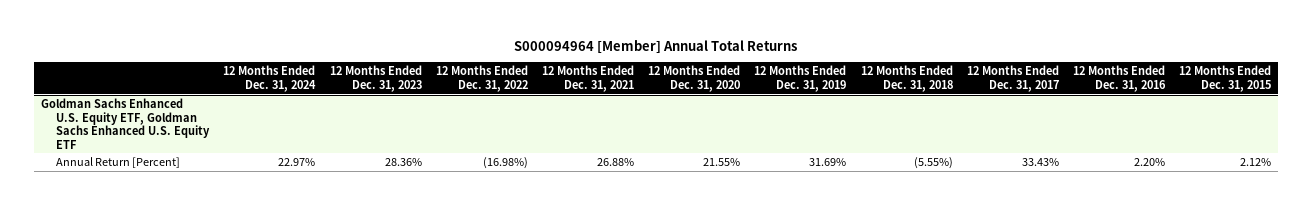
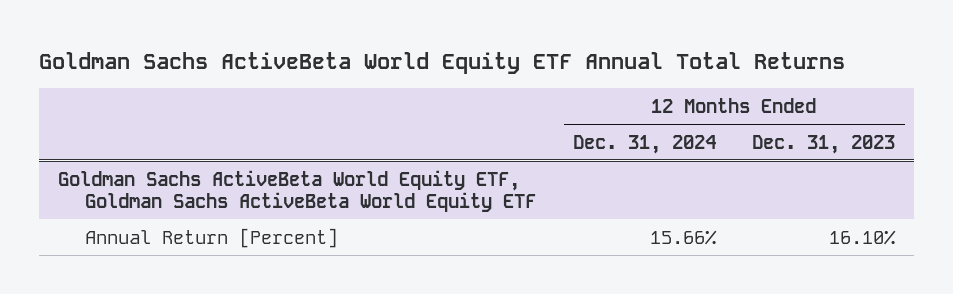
[514,40,798,55] S000094964 [Member] Annual Total Returns -> [39,51,846,74] Goldman Sachs ActiveBeta World Equity ETF Annual Total Returns
[435,65,528,92] 12 Months Ended Dec. 31, 2022 -> none
[542,65,635,92] 12 Months Ended Dec. 31, 2021 -> none
[648,65,741,92] 12 Months Ended Dec. 31, 2020 -> none
[754,65,847,92] 12 Months Ended Dec. 31, 2019 -> none
[860,65,953,92] 12 Months Ended Dec. 31, 2018 -> none
[966,65,1059,92] 12 Months Ended Dec. 31, 2017 -> none
[1073,65,1167,92] 12 Months Ended Dec. 31, 2016 -> none
[1179,65,1272,92] 12 Months Ended Dec. 31, 2015 -> none
[40,97,211,149] Goldman Sachs Enhanced U.S. Equity ETF, Goldman Sachs Enhanced U.S. Equity ETF -> none
none -> [57,169,537,212] Goldman Sachs ActiveBeta World Equity ETF, Goldman Sachs ActiveBeta World Equity ETF
[278,157,316,166] 22.97% -> [649,229,717,245] 15.66%
[384,157,422,166] 28.36% -> [829,229,897,245] 16.10%

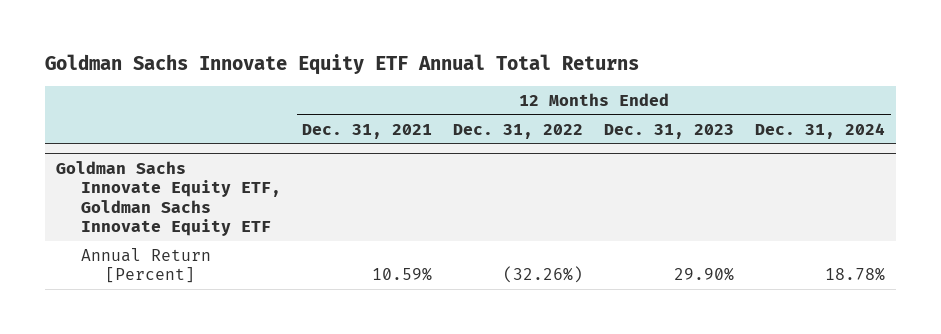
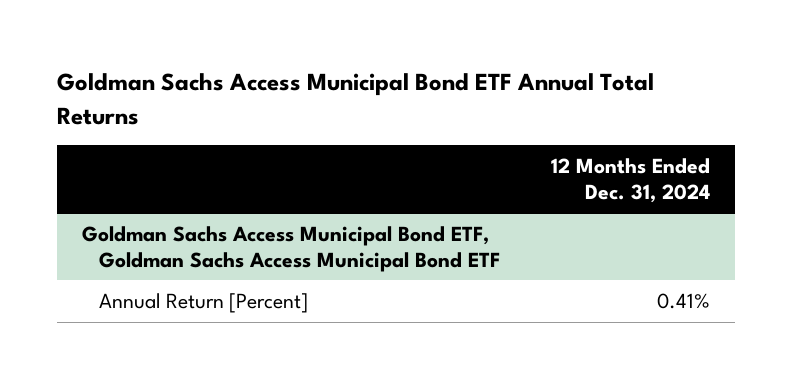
[45,53,640,75] Goldman Sachs Innovate Equity ETF Annual Total Returns -> [56,73,654,125] Goldman Sachs Access Municipal Bond ETF Annual Total Returns
[301,123,432,139] Dec. 31, 2021 -> none
[452,123,583,139] Dec. 31, 2022 -> none
[604,123,735,139] Dec. 31, 2023 -> none
[55,160,281,237] Goldman Sachs Innovate Equity ETF, Goldman Sachs Innovate Equity ETF -> none
none -> [82,225,500,272] Goldman Sachs Access Municipal Bond ETF, Goldman Sachs Access Municipal Bond ETF
[825,267,886,282] 18.78% -> [656,292,710,309] 0.41%

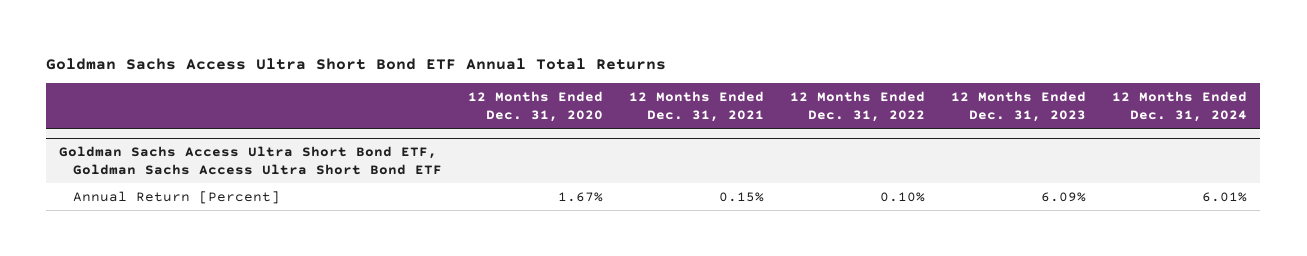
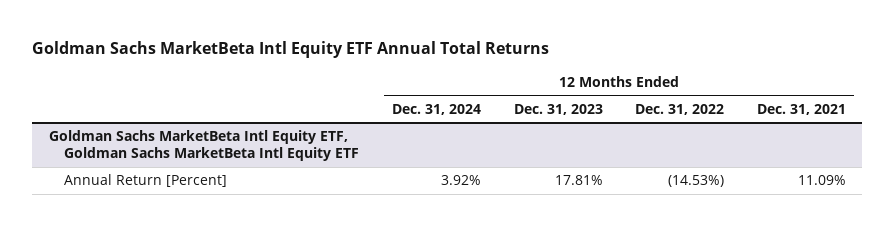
[46,57,667,70] Goldman Sachs Access Ultra Short Bond ETF Annual Total Returns -> [32,40,550,58] Goldman Sachs MarketBeta Intl Equity ETF Annual Total Returns
[468,90,604,123] 12 Months Ended Dec. 31, 2020 -> none
[59,145,443,175] Goldman Sachs Access Ultra Short Bond ETF, Goldman Sachs Access Ultra Short Bond ETF -> none
none -> [48,130,360,162] Goldman Sachs MarketBeta Intl Equity ETF, Goldman Sachs MarketBeta Intl Equity ETF
[719,191,765,202] 0.15% -> [798,175,847,186] 11.09%
[880,191,926,202] 0.10% -> [668,175,725,188] (14.53%)
[1041,191,1087,202] 6.09% -> [554,175,603,186] 17.81%
[1202,191,1248,202] 6.01% -> [441,175,482,186] 3.92%

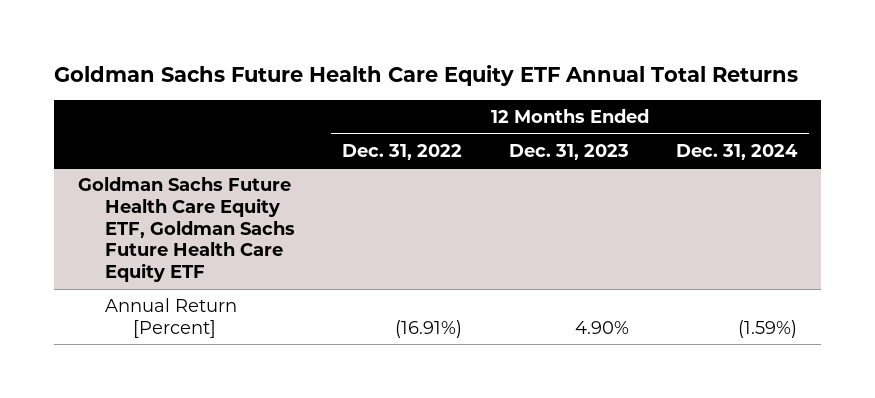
[32,40,550,58] Goldman Sachs MarketBeta Intl Equity ETF Annual Total Returns -> [54,65,799,87] Goldman Sachs Future Health Care Equity ETF Annual Total Returns
[757,103,847,115] Dec. 31, 2021 -> none
[48,130,360,162] Goldman Sachs MarketBeta Intl Equity ETF, Goldman Sachs MarketBeta Intl Equity ETF -> none
none -> [77,177,296,283] Goldman Sachs Future Health Care Equity ETF, Goldman Sachs Future Health Care Equity ETF
[441,175,482,186] 3.92% -> [738,319,798,338] (1.59%)
[554,175,603,186] 17.81% -> [575,320,630,334] 4.90%
[668,175,725,188] (14.53%) -> [395,319,463,338] (16.91%)

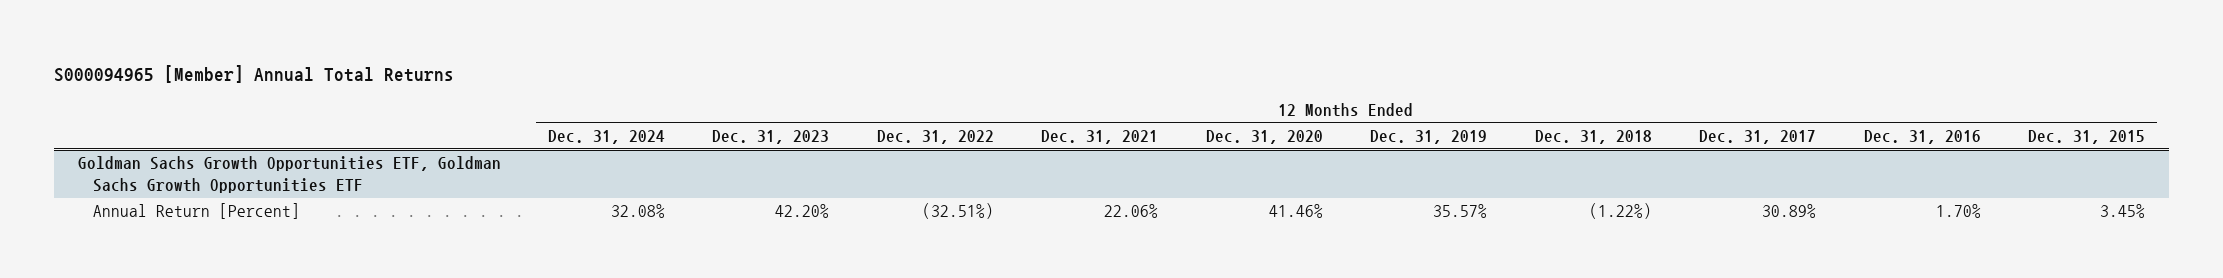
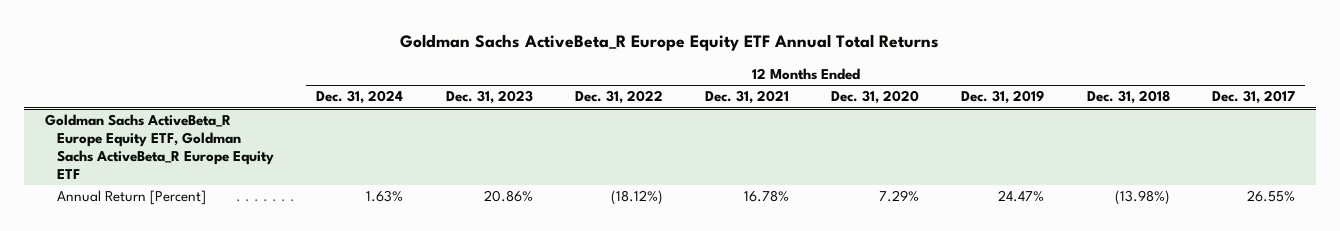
[53,64,454,83] S000094965 [Member] Annual Total Returns -> [399,34,939,52] Goldman Sachs ActiveBeta_R Europe Equity ETF Annual Total Returns
[1863,130,1981,145] Dec. 31, 2016 -> none
[2027,130,2145,145] Dec. 31, 2015 -> none
[77,156,501,193] Goldman Sachs Growth Opportunities ETF, Goldman Sachs Growth Opportunities ETF -> none
none -> [45,114,275,179] Goldman Sachs ActiveBeta_R Europe Equity ETF, Goldman Sachs ActiveBeta_R Europe Equity ETF
[610,204,665,219] 32.08% -> [366,190,404,203] 1.63%
[775,204,830,219] 42.20% -> [483,190,533,203] 20.86%
[921,203,994,220] (32.51%) -> [610,190,663,206] (18.12%)
[1104,204,1159,219] 22.06% -> [743,190,789,203] 16.78%
[1268,204,1323,219] 41.46% -> [879,190,920,203] 7.29%
[1433,204,1488,219] 35.57% -> [998,190,1045,203] 24.47%
[1588,203,1652,220] (1.22%) -> [1114,190,1170,206] (13.98%)
[1762,204,1817,219] 30.89% -> [1246,190,1295,203] 26.55%

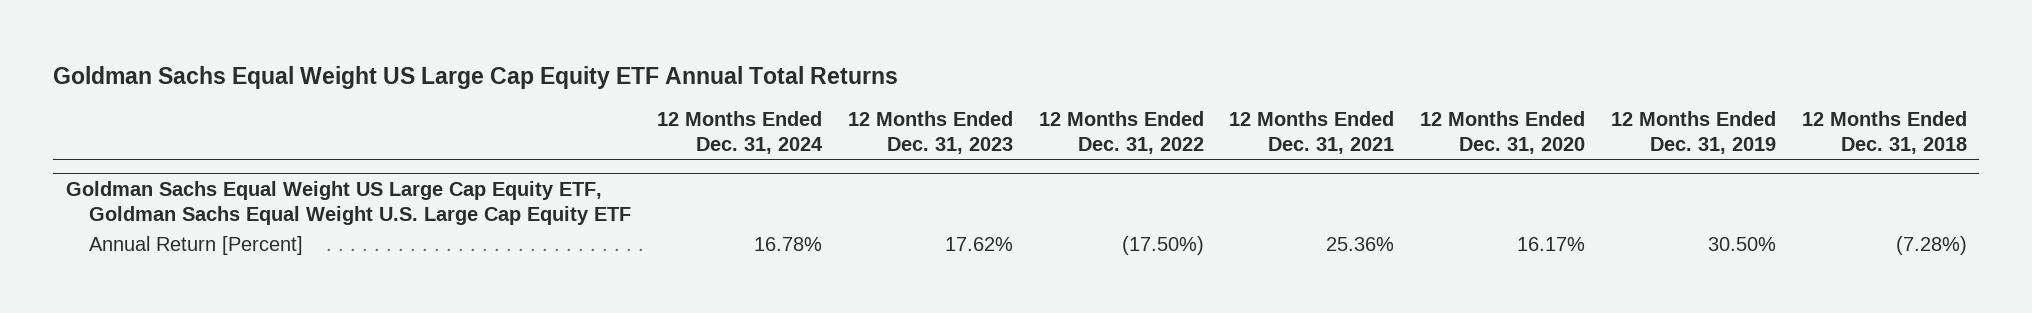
[399,34,939,52] Goldman Sachs ActiveBeta_R Europe Equity ETF Annual Total Returns -> [52,65,898,89] Goldman Sachs Equal Weight US Large Cap Equity ETF Annual Total Returns
[1211,90,1295,105] Dec. 31, 2017 -> none
[45,114,275,179] Goldman Sachs ActiveBeta_R Europe Equity ETF, Goldman Sachs ActiveBeta_R Europe Equity ETF -> none
none -> [65,180,632,225] Goldman Sachs Equal Weight US Large Cap Equity ETF, Goldman Sachs Equal Weight U.S. Large Cap Equity ETF
[366,190,404,203] 1.63% -> [754,237,823,252] 16.78%
[483,190,533,203] 20.86% -> [944,237,1013,252] 17.62%
[610,190,663,206] (18.12%) -> [1121,236,1204,256] (17.50%)
[743,190,789,203] 16.78% -> [1326,237,1395,252] 25.36%
[879,190,920,203] 7.29% -> [1517,237,1586,252] 16.17%
[998,190,1045,203] 24.47% -> [1707,237,1776,252] 30.50%
[1114,190,1170,206] (13.98%) -> [1895,236,1967,256] (7.28%)

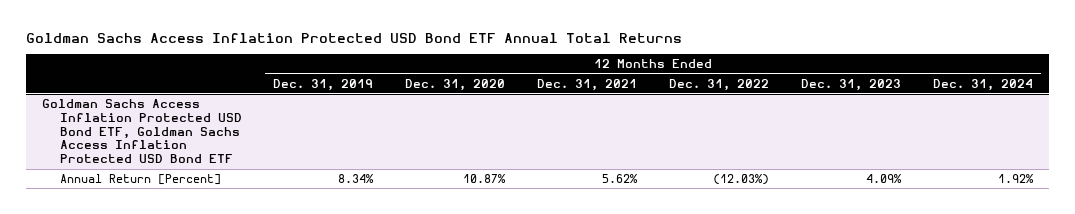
[52,65,898,89] Goldman Sachs Equal Weight US Large Cap Equity ETF Annual Total Returns -> [25,33,682,44] Goldman Sachs Access Inflation Protected USD Bond ETF Annual Total Returns
[1801,111,1967,155] 12 Months Ended Dec. 31, 2018 -> none
[65,180,632,225] Goldman Sachs Equal Weight US Large Cap Equity ETF, Goldman Sachs Equal Weight U.S. Large Cap Equity ETF -> none
none -> [41,98,242,164] Goldman Sachs Access Inflation Protected USD Bond ETF, Goldman Sachs Access Inflation Protected USD Bond ETF
[754,237,823,252] 16.78% -> [997,173,1034,183] 1.92%
[944,237,1013,252] 17.62% -> [866,173,903,183] 4.09%
[1121,236,1204,256] (17.50%) -> [713,173,770,185] (12.03%)
[1326,237,1395,252] 25.36% -> [602,173,639,183] 5.62%
[1517,237,1586,252] 16.17% -> [463,173,507,183] 10.87%
[1707,237,1776,252] 30.50% -> [338,173,375,183] 8.34%

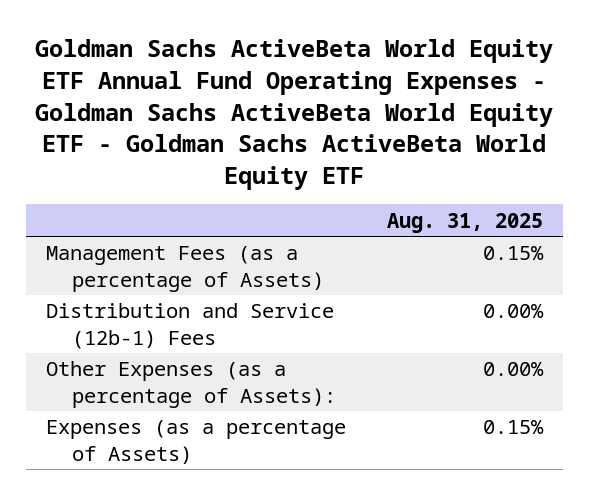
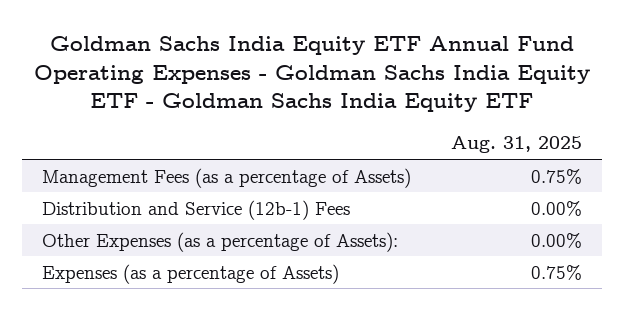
[35,39,554,190] Goldman Sachs ActiveBeta World Equity ETF Annual Fund Operating Expenses - Goldman Sachs ActiveBeta World Equity ETF - Goldman Sachs ActiveBeta World Equity ETF -> [33,35,590,113] Goldman Sachs India Equity ETF Annual Fund Operating Expenses - Goldman Sachs India Equity ETF - Goldman Sachs India Equity ETF
[482,246,544,261] 0.15% -> [530,168,582,184] 0.75%
[482,420,544,435] 0.15% -> [530,264,582,280] 0.75%

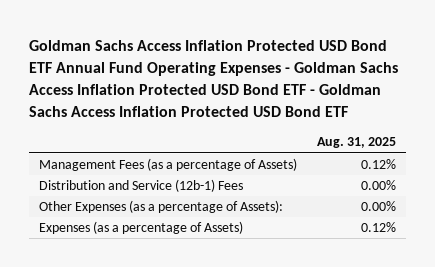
[33,35,590,113] Goldman Sachs India Equity ETF Annual Fund Operating Expenses - Goldman Sachs India Equity ETF - Goldman Sachs India Equity ETF -> [29,40,399,118] Goldman Sachs Access Inflation Protected USD Bond ETF Annual Fund Operating Expenses - Goldman Sachs Access Inflation Protected USD Bond ETF - Goldman Sachs Access Inflation Protected USD Bond ETF
[530,168,582,184] 0.75% -> [361,159,397,170] 0.12%
[530,264,582,280] 0.75% -> [361,222,397,233] 0.12%

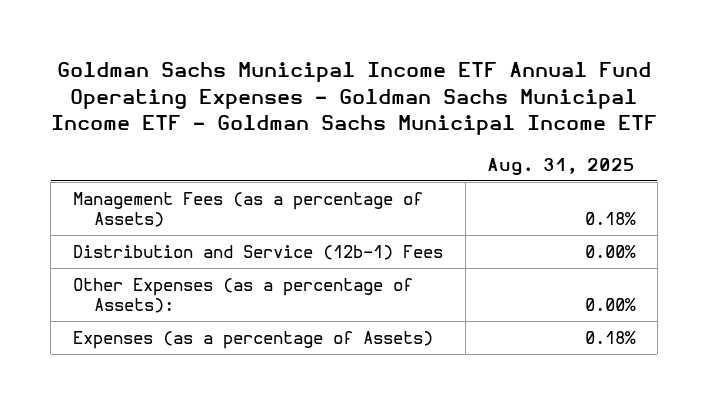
[29,40,399,118] Goldman Sachs Access Inflation Protected USD Bond ETF Annual Fund Operating Expenses - Goldman Sachs Access Inflation Protected USD Bond ETF - Goldman Sachs Access Inflation Protected USD Bond ETF -> [51,62,658,136] Goldman Sachs Municipal Income ETF Annual Fund Operating Expenses - Goldman Sachs Municipal Income ETF - Goldman Sachs Municipal Income ETF
[361,159,397,170] 0.12% -> [585,211,637,225] 0.18%
[361,222,397,233] 0.12% -> [585,331,637,345] 0.18%

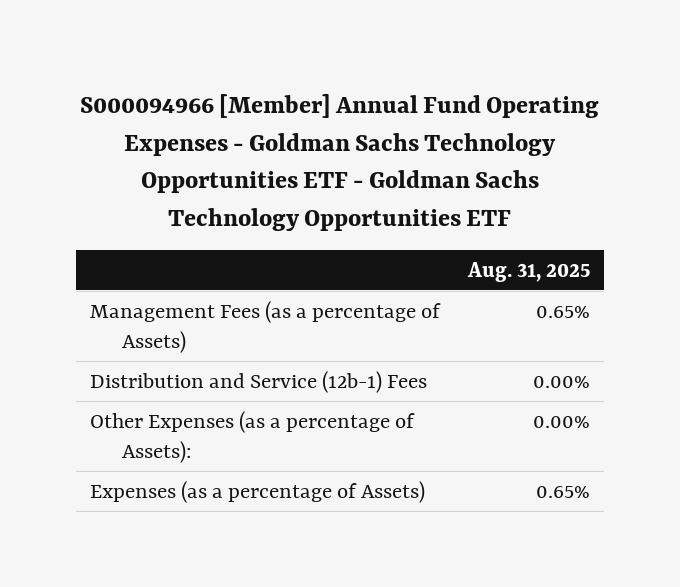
[51,62,658,136] Goldman Sachs Municipal Income ETF Annual Fund Operating Expenses - Goldman Sachs Municipal Income ETF - Goldman Sachs Municipal Income ETF -> [79,94,599,231] S000094966 [Member] Annual Fund Operating Expenses - Goldman Sachs Technology Opportunities ETF - Goldman Sachs Technology Opportunities ETF
[585,211,637,225] 0.18% -> [535,305,590,318] 0.65%
[585,331,637,345] 0.18% -> [535,485,590,498] 0.65%

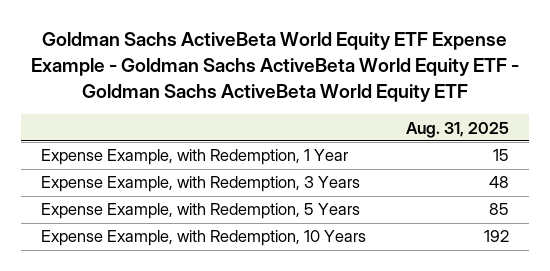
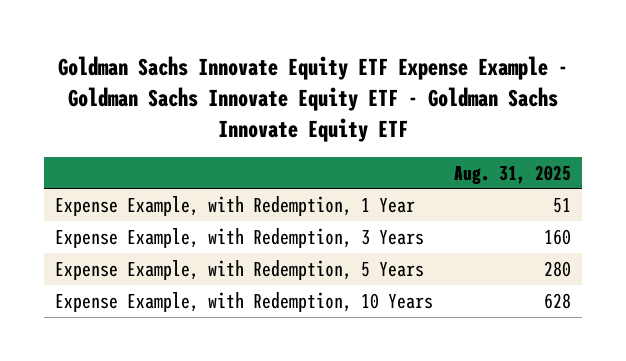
[31,32,520,102] Goldman Sachs ActiveBeta World Equity ETF Expense Example - Goldman Sachs ActiveBeta World Equity ETF - Goldman Sachs ActiveBeta World Equity ETF -> [57,55,568,142] Goldman Sachs Innovate Equity ETF Expense Example - Goldman Sachs Innovate Equity ETF - Goldman Sachs Innovate Equity ETF
[493,149,510,162] 15 -> [553,197,572,213] 51
[489,176,510,189] 48 -> [544,228,572,245] 160
[489,203,510,216] 85 -> [544,260,572,277] 280
[484,230,510,243] 192 -> [544,292,572,309] 628

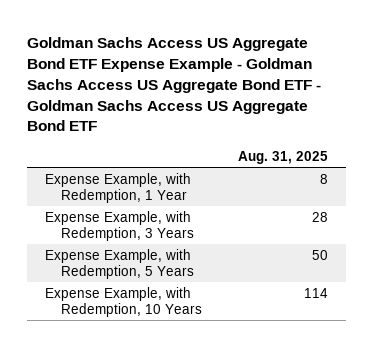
[57,55,568,142] Goldman Sachs Innovate Equity ETF Expense Example - Goldman Sachs Innovate Equity ETF - Goldman Sachs Innovate Equity ETF -> [27,37,322,132] Goldman Sachs Access US Aggregate Bond ETF Expense Example - Goldman Sachs Access US Aggregate Bond ETF - Goldman Sachs Access US Aggregate Bond ETF
[553,197,572,213] 51 -> [319,173,328,184] 8
[544,228,572,245] 160 -> [311,211,328,222] 28
[544,260,572,277] 280 -> [311,249,328,260] 50
[544,292,572,309] 628 -> [303,287,328,298] 114

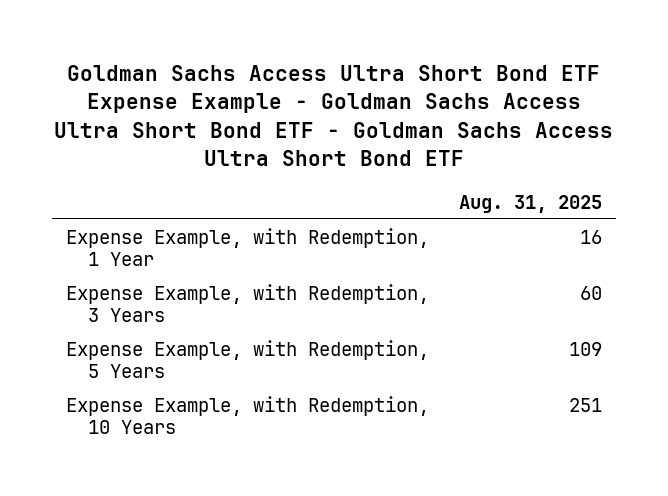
[27,37,322,132] Goldman Sachs Access US Aggregate Bond ETF Expense Example - Goldman Sachs Access US Aggregate Bond ETF - Goldman Sachs Access US Aggregate Bond ETF -> [54,64,614,167] Goldman Sachs Access Ultra Short Bond ETF Expense Example - Goldman Sachs Access Ultra Short Bond ETF - Goldman Sachs Access Ultra Short Bond ETF
[319,173,328,184] 8 -> [579,229,602,244] 16
[311,211,328,222] 28 -> [579,285,602,300] 60
[311,249,328,260] 50 -> [568,341,602,356] 109
[303,287,328,298] 114 -> [568,397,602,412] 251

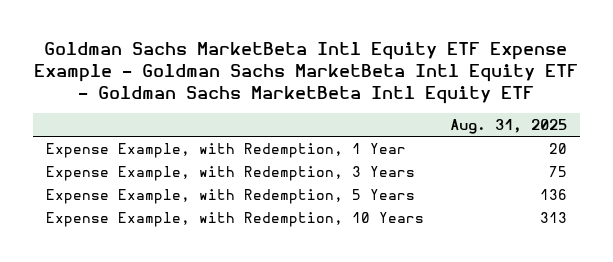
[54,64,614,167] Goldman Sachs Access Ultra Short Bond ETF Expense Example - Goldman Sachs Access Ultra Short Bond ETF - Goldman Sachs Access Ultra Short Bond ETF -> [34,41,579,104] Goldman Sachs MarketBeta Intl Equity ETF Expense Example - Goldman Sachs MarketBeta Intl Equity ETF - Goldman Sachs MarketBeta Intl Equity ETF
[579,229,602,244] 16 -> [549,143,568,155] 20
[579,285,602,300] 60 -> [549,166,568,178] 75
[568,341,602,356] 109 -> [540,189,568,201] 136
[568,397,602,412] 251 -> [540,212,568,224] 313

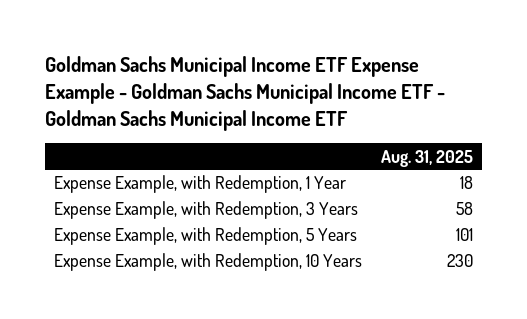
[34,41,579,104] Goldman Sachs MarketBeta Intl Equity ETF Expense Example - Goldman Sachs MarketBeta Intl Equity ETF - Goldman Sachs MarketBeta Intl Equity ETF -> [45,55,446,131] Goldman Sachs Municipal Income ETF Expense Example - Goldman Sachs Municipal Income ETF - Goldman Sachs Municipal Income ETF
[549,143,568,155] 20 -> [459,176,473,190] 18
[549,166,568,178] 75 -> [455,202,473,216] 58
[540,189,568,201] 136 -> [455,228,473,242] 101
[540,212,568,224] 313 -> [446,254,473,268] 230

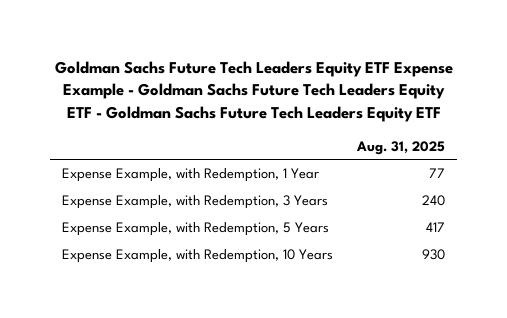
[45,55,446,131] Goldman Sachs Municipal Income ETF Expense Example - Goldman Sachs Municipal Income ETF - Goldman Sachs Municipal Income ETF -> [54,60,453,122] Goldman Sachs Future Tech Leaders Equity ETF Expense Example - Goldman Sachs Future Tech Leaders Equity ETF - Goldman Sachs Future Tech Leaders Equity ETF
[459,176,473,190] 18 -> [429,168,446,179] 77
[455,202,473,216] 58 -> [422,195,446,207] 240
[455,228,473,242] 101 -> [426,222,446,233] 417
[446,254,473,268] 230 -> [422,249,446,261] 930

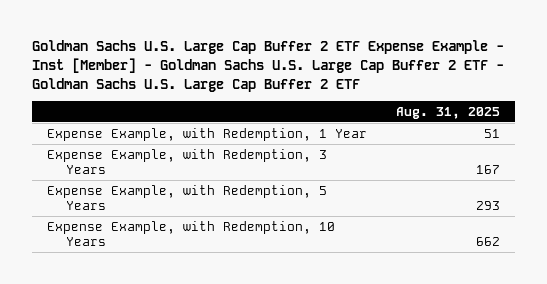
[54,60,453,122] Goldman Sachs Future Tech Leaders Equity ETF Expense Example - Goldman Sachs Future Tech Leaders Equity ETF - Goldman Sachs Future Tech Leaders Equity ETF -> [31,39,504,93] Goldman Sachs U.S. Large Cap Buffer 2 ETF Expense Example - Inst [Member] - Goldman Sachs U.S. Large Cap Buffer 2 ETF - Goldman Sachs U.S. Large Cap Buffer 2 ETF
[429,168,446,179] 77 -> [484,128,501,138] 51
[422,195,446,207] 240 -> [476,165,501,175] 167
[426,222,446,233] 417 -> [476,201,501,211] 293
[422,249,446,261] 930 -> [476,237,501,247] 662

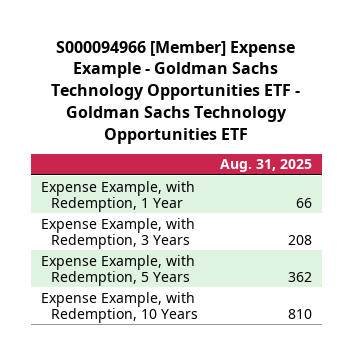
[31,39,504,93] Goldman Sachs U.S. Large Cap Buffer 2 ETF Expense Example - Inst [Member] - Goldman Sachs U.S. Large Cap Buffer 2 ETF - Goldman Sachs U.S. Large Cap Buffer 2 ETF -> [51,40,301,144] S000094966 [Member] Expense Example - Goldman Sachs Technology Opportunities ETF - Goldman Sachs Technology Opportunities ETF
[484,128,501,138] 51 -> [295,197,312,208] 66
[476,165,501,175] 167 -> [287,234,312,245] 208
[476,201,501,211] 293 -> [287,271,312,282] 362
[476,237,501,247] 662 -> [287,308,312,319] 810

